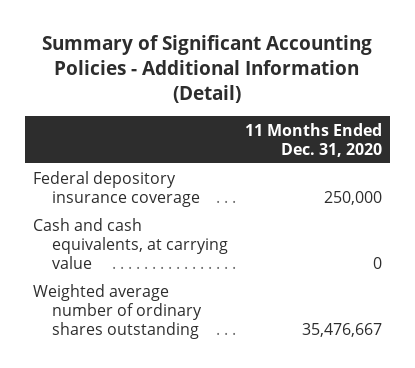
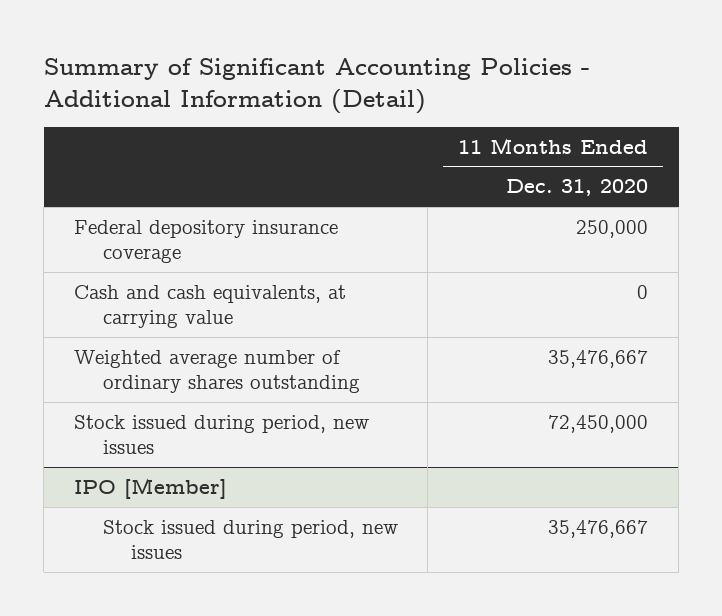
none -> [74,414,370,454] Stock issued during period, new issues
none -> [74,477,228,499] IPO [Member]
none -> [102,519,398,559] Stock issued during period, new issues

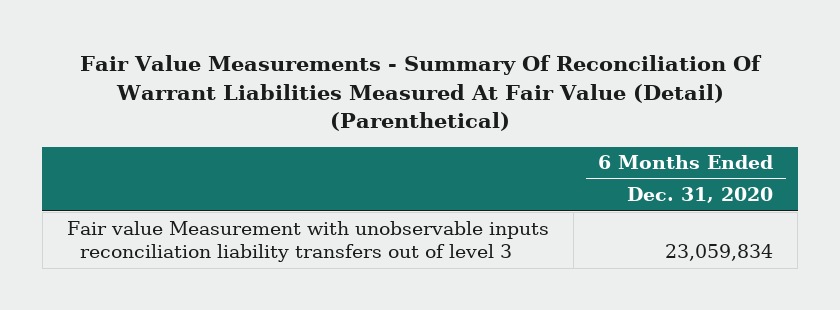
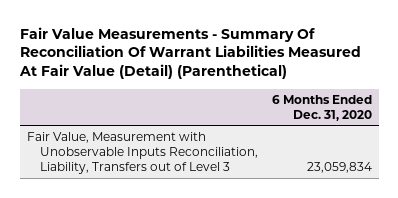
[66,220,549,263] Fair value Measurement with unobservable inputs reconciliation liability transfers out of level 3 -> [26,131,258,175] Fair Value, Measurement with Unobservable Inputs Reconciliation, Liability, Transfers out of Level 3

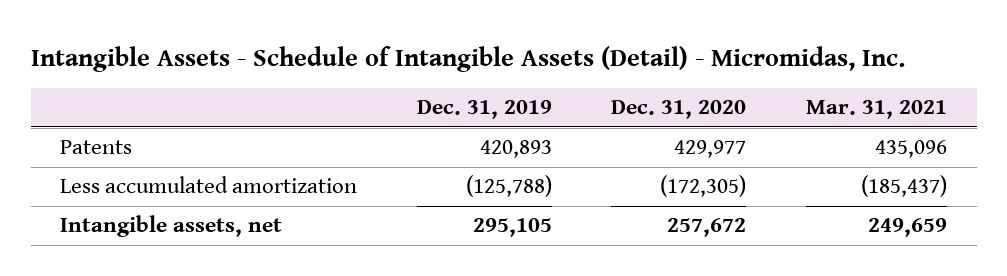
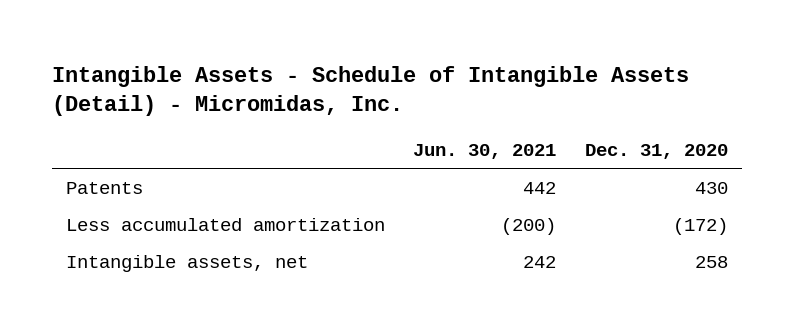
[416,100,552,120] Dec. 31, 2019 -> none
[805,100,947,120] Mar. 31, 2021 -> none
none -> [413,143,557,159] Jun. 30, 2021
[674,140,747,159] 429,977 -> [694,182,728,195] 430
[660,175,747,198] (172,305) -> [672,218,728,236] (172)
[667,218,747,238] 257,672 -> [694,256,728,269] 258

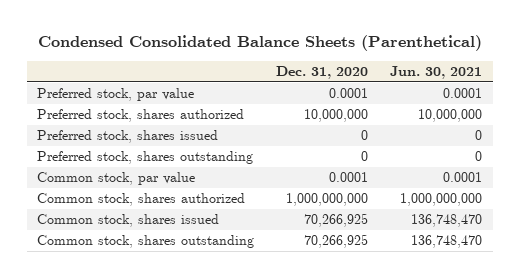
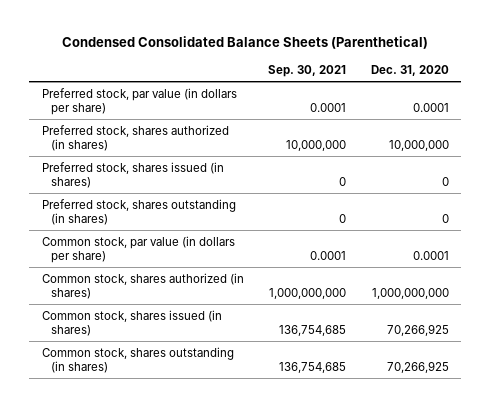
[389,66,482,80] Jun. 30, 2021 -> none
none -> [268,65,347,78] Sep. 30, 2021
[37,88,195,102] Preferred stock, par value -> [41,87,237,115] Preferred stock, par value (in dollars per share)
[37,109,245,123] Preferred stock, shares authorized -> [41,124,229,151] Preferred stock, shares authorized (in shares)
[37,130,219,144] Preferred stock, shares issued -> [41,161,224,188] Preferred stock, shares issued (in shares)
[37,151,254,165] Preferred stock, shares outstanding -> [41,198,236,225] Preferred stock, shares outstanding (in shares)
[37,172,196,186] Common stock, par value -> [41,235,235,263] Common stock, par value (in dollars per share)
[37,193,246,207] Common stock, shares authorized -> [41,272,244,299] Common stock, shares authorized (in shares)
[37,214,220,228] Common stock, shares issued -> [41,309,222,336] Common stock, shares issued (in shares)
[37,235,255,249] Common stock, shares outstanding -> [41,346,234,373] Common stock, shares outstanding (in shares)

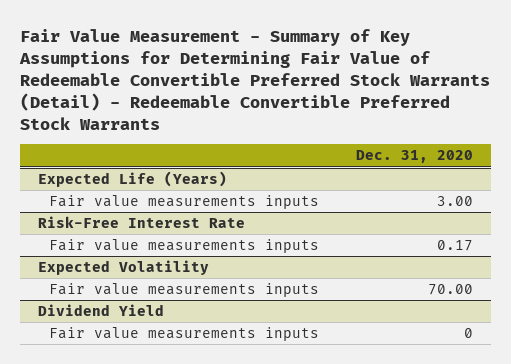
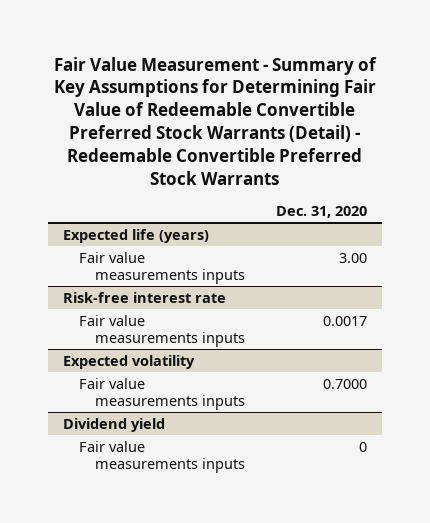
[38,171,228,188] Expected Life (Years) -> [63,228,210,243] Expected life (years)
[38,216,246,229] Risk-Free Interest Rate -> [63,291,227,303] Risk-free interest rate
[436,240,473,252] 0.17 -> [322,315,367,326] 0.0017
[38,260,210,276] Expected Volatility -> [63,354,196,369] Expected volatility
[427,284,473,296] 70.00 -> [322,378,367,389] 0.7000
[38,304,165,317] Dividend Yield -> [63,417,166,432] Dividend yield

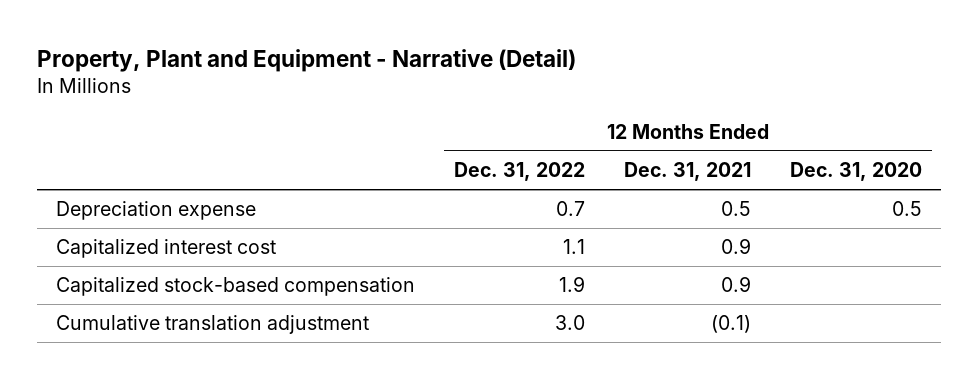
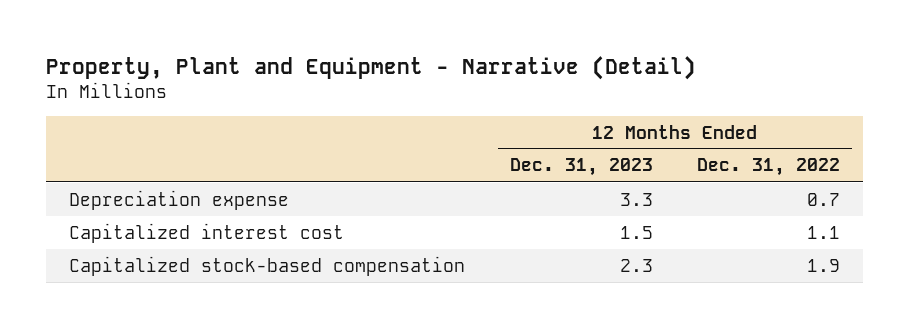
[624,162,752,182] Dec. 31, 2021 -> none
[789,162,922,182] Dec. 31, 2020 -> none
none -> [509,158,653,177] Dec. 31, 2023
[56,315,370,335] Cumulative translation adjustment -> none

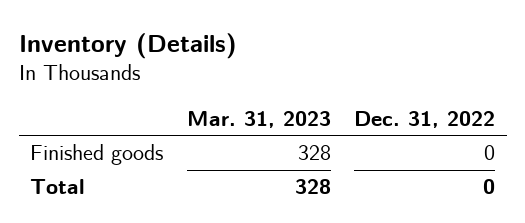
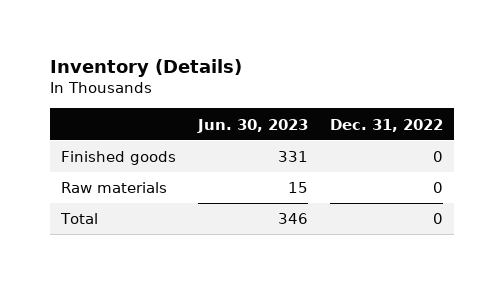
[186,110,331,128] Mar. 31, 2023 -> none
none -> [196,118,308,133] Jun. 30, 2023
none -> [60,182,167,194] Raw materials

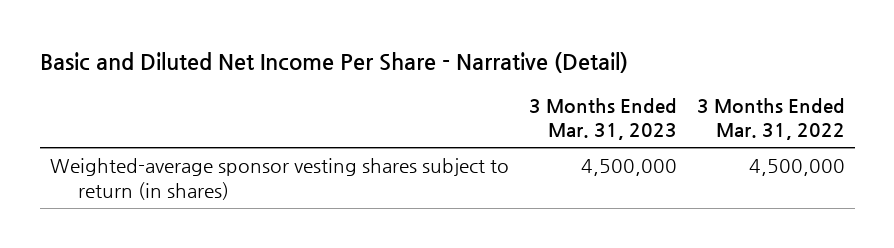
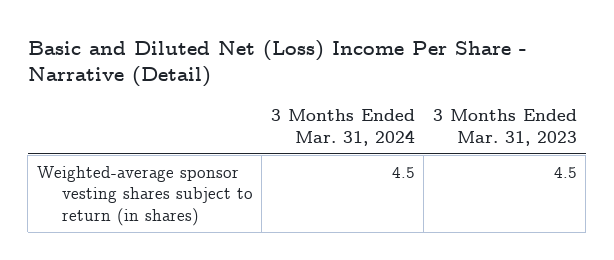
[39,51,628,73] Basic and Diluted Net Income Per Share - Narrative (Detail) -> [27,39,527,88] Basic and Diluted Net (Loss) Income Per Share - Narrative (Detail)
[696,98,845,141] 3 Months Ended Mar. 31, 2022 -> none
none -> [270,109,415,146] 3 Months Ended Mar. 31, 2024
[580,159,677,177] 4,500,000 -> [553,166,577,178] 4.5

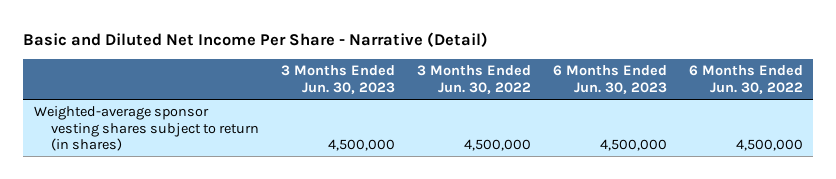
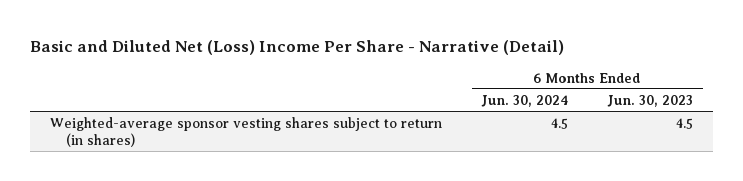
[22,32,488,48] Basic and Diluted Net Income Per Share - Narrative (Detail) -> [30,40,565,56] Basic and Diluted Net (Loss) Income Per Share - Narrative (Detail)
[281,65,396,95] 3 Months Ended Jun. 30, 2023 -> none
[417,65,532,95] 3 Months Ended Jun. 30, 2022 -> none
[688,65,803,95] 6 Months Ended Jun. 30, 2022 -> none
none -> [480,94,568,107] Jun. 30, 2024
[599,139,667,152] 4,500,000 -> [675,118,693,130] 4.5

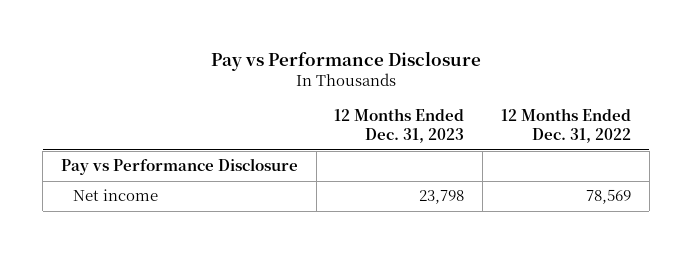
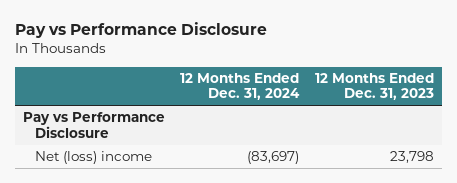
[500,108,631,144] 12 Months Ended Dec. 31, 2022 -> none
none -> [180,72,301,101] 12 Months Ended Dec. 31, 2024
[73,189,159,202] Net income -> [35,151,153,165] Net (loss) income

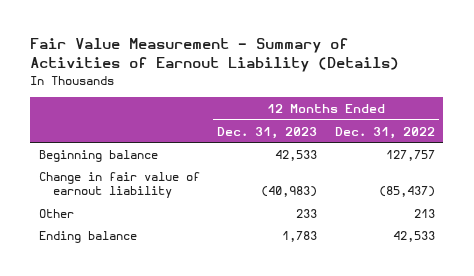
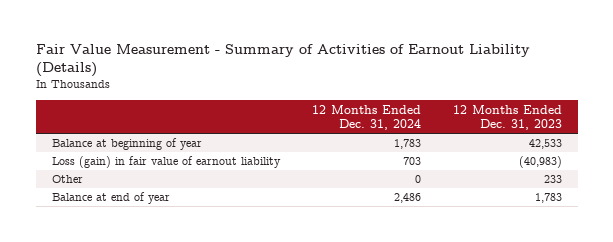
[334,126,435,139] Dec. 31, 2022 -> none
none -> [311,104,421,131] 12 Months Ended Dec. 31, 2024
[39,149,159,162] Beginning balance -> [51,138,202,151] Balance at beginning of year
[39,171,201,199] Change in fair value of earnout liability -> [51,156,281,169] Loss (gain) in fair value of earnout liability
[39,230,138,243] Ending balance -> [51,192,170,205] Balance at end of year

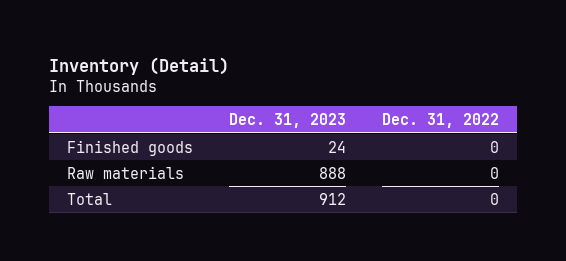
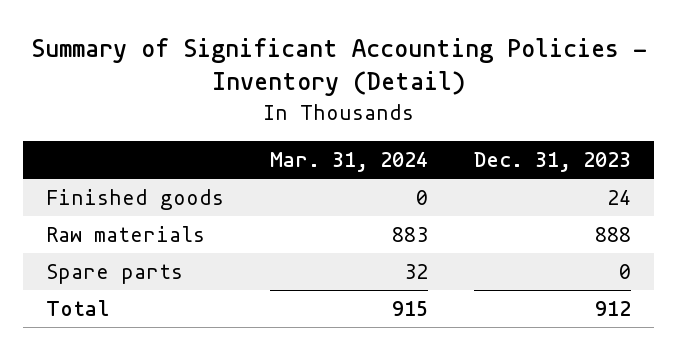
[49,56,230,75] Inventory (Detail) -> [30,37,647,97] Summary of Significant Accounting Policies - Inventory (Detail)
[382,112,500,128] Dec. 31, 2022 -> none
none -> [270,152,429,173] Mar. 31, 2024
none -> [45,263,183,284] Spare parts

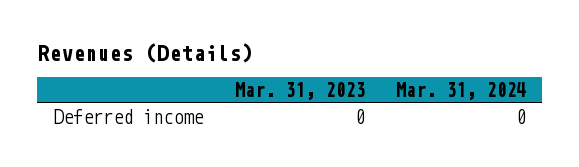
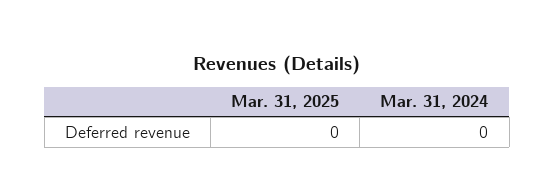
[234,82,365,101] Mar. 31, 2023 -> none
none -> [231,95,340,110] Mar. 31, 2025
[52,109,204,125] Deferred income -> [64,125,190,138] Deferred revenue

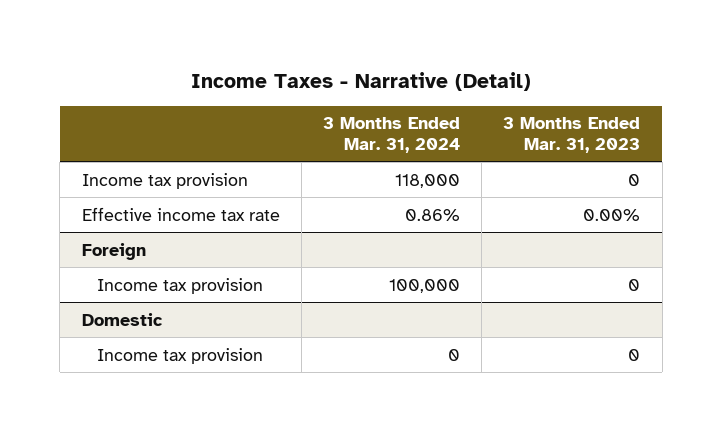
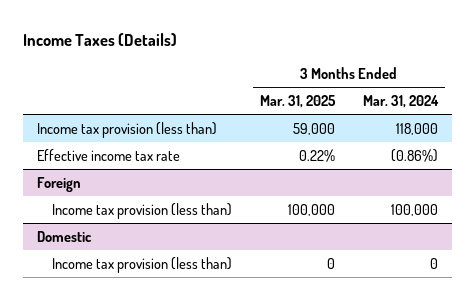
[190,71,531,91] Income Taxes - Narrative (Detail) -> [23,32,178,46] Income Taxes (Details)
[503,117,641,153] 3 Months Ended Mar. 31, 2023 -> none
none -> [260,95,337,109] Mar. 31, 2025
[81,172,248,189] Income tax provision -> [37,121,218,138] Income tax provision (less than)
[404,208,460,221] 0.86% -> [391,148,439,162] (0.86%)
[96,277,263,294] Income tax provision -> [52,202,233,219] Income tax provision (less than)
[96,347,263,364] Income tax provision -> [52,256,233,273] Income tax provision (less than)

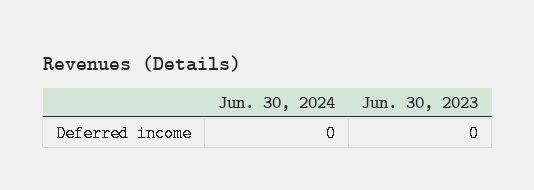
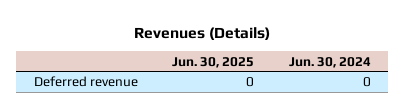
[361,96,479,111] Jun. 30, 2023 -> none
none -> [172,56,255,68] Jun. 30, 2025
[56,124,193,142] Deferred income -> [33,76,138,88] Deferred revenue

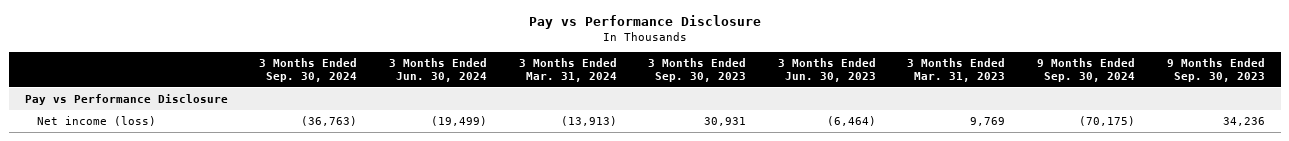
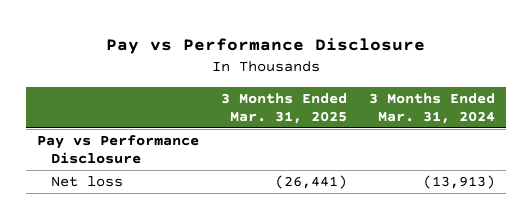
[259,57,358,83] 3 Months Ended Sep. 30, 2024 -> none
[388,57,487,83] 3 Months Ended Jun. 30, 2024 -> none
[648,57,747,83] 3 Months Ended Sep. 30, 2023 -> none
[777,57,876,83] 3 Months Ended Jun. 30, 2023 -> none
[907,57,1006,83] 3 Months Ended Mar. 31, 2023 -> none
[1037,57,1136,83] 9 Months Ended Sep. 30, 2024 -> none
[1166,57,1265,83] 9 Months Ended Sep. 30, 2023 -> none
none -> [220,93,347,125] 3 Months Ended Mar. 31, 2025
[36,115,156,126] Net income (loss) -> [50,176,123,188] Net loss

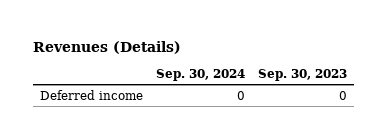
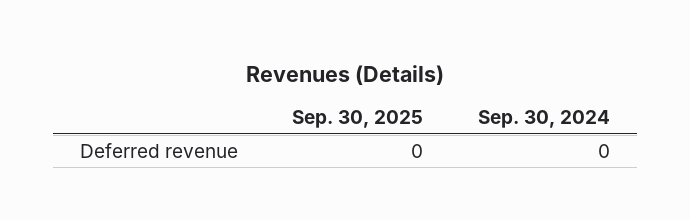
[258,69,348,82] Sep. 30, 2023 -> none
none -> [292,110,424,129] Sep. 30, 2025
[39,89,143,100] Deferred income -> [80,143,239,159] Deferred revenue

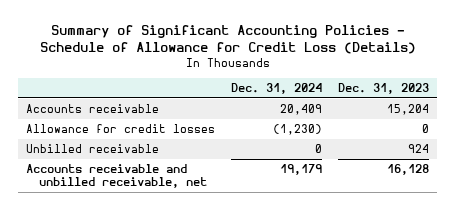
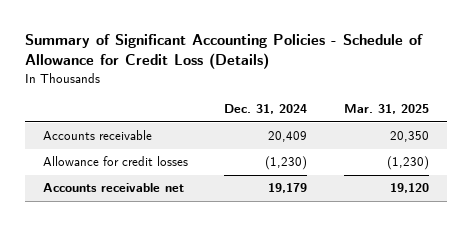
[338,83,430,95] Dec. 31, 2023 -> none
none -> [344,104,430,115] Mar. 31, 2025
[26,144,160,154] Unbilled receivable -> none
[26,164,207,189] Accounts receivable and unbilled receivable, net -> [42,183,184,193] Accounts receivable net

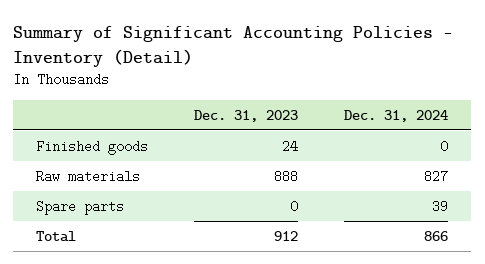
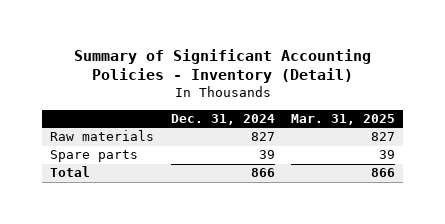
[194,109,299,122] Dec. 31, 2023 -> none
none -> [290,114,395,126] Mar. 31, 2025
[36,139,149,155] Finished goods -> none

